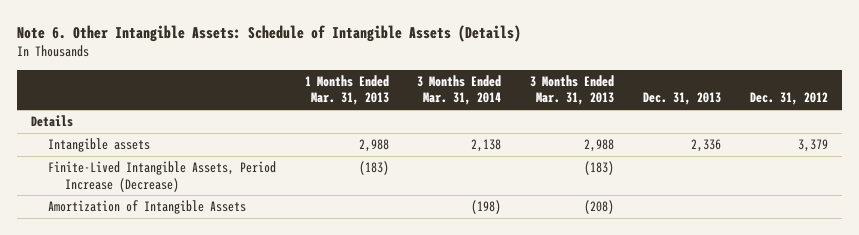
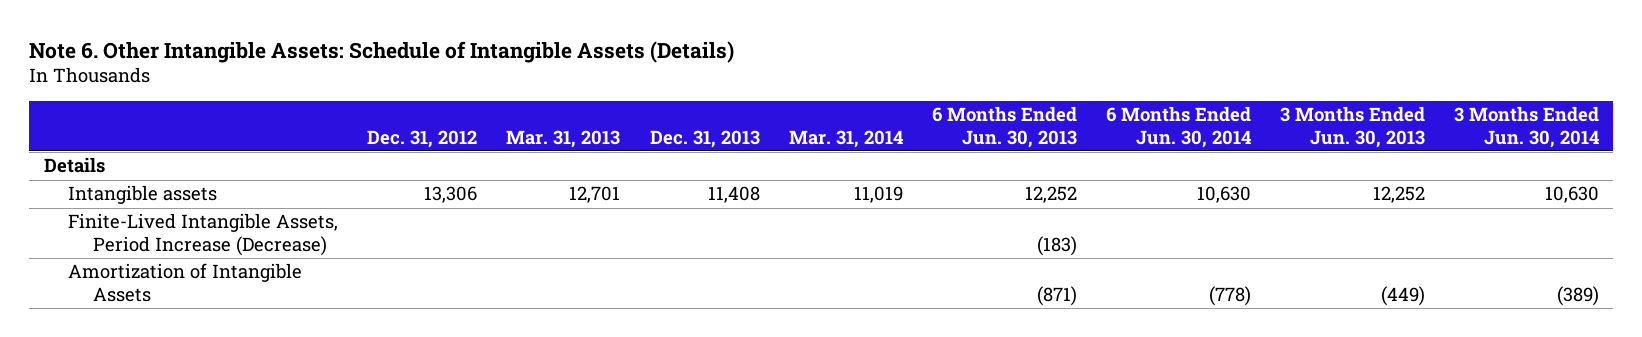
[304,74,389,106] 1 Months Ended Mar. 31, 2013 -> none
[417,74,502,106] 3 Months Ended Mar. 31, 2014 -> none
[530,74,615,106] 3 Months Ended Mar. 31, 2013 -> none
none -> [506,129,621,148] Mar. 31, 2013
none -> [788,129,903,148] Mar. 31, 2014
none -> [931,106,1077,148] 6 Months Ended Jun. 30, 2013
none -> [1105,106,1251,148] 6 Months Ended Jun. 30, 2014
none -> [1279,106,1425,148] 3 Months Ended Jun. 30, 2013
none -> [1453,106,1599,148] 3 Months Ended Jun. 30, 2014
[690,139,721,153] 2,336 -> [707,186,760,204] 11,408
[797,139,828,153] 3,379 -> [424,186,478,204] 13,306

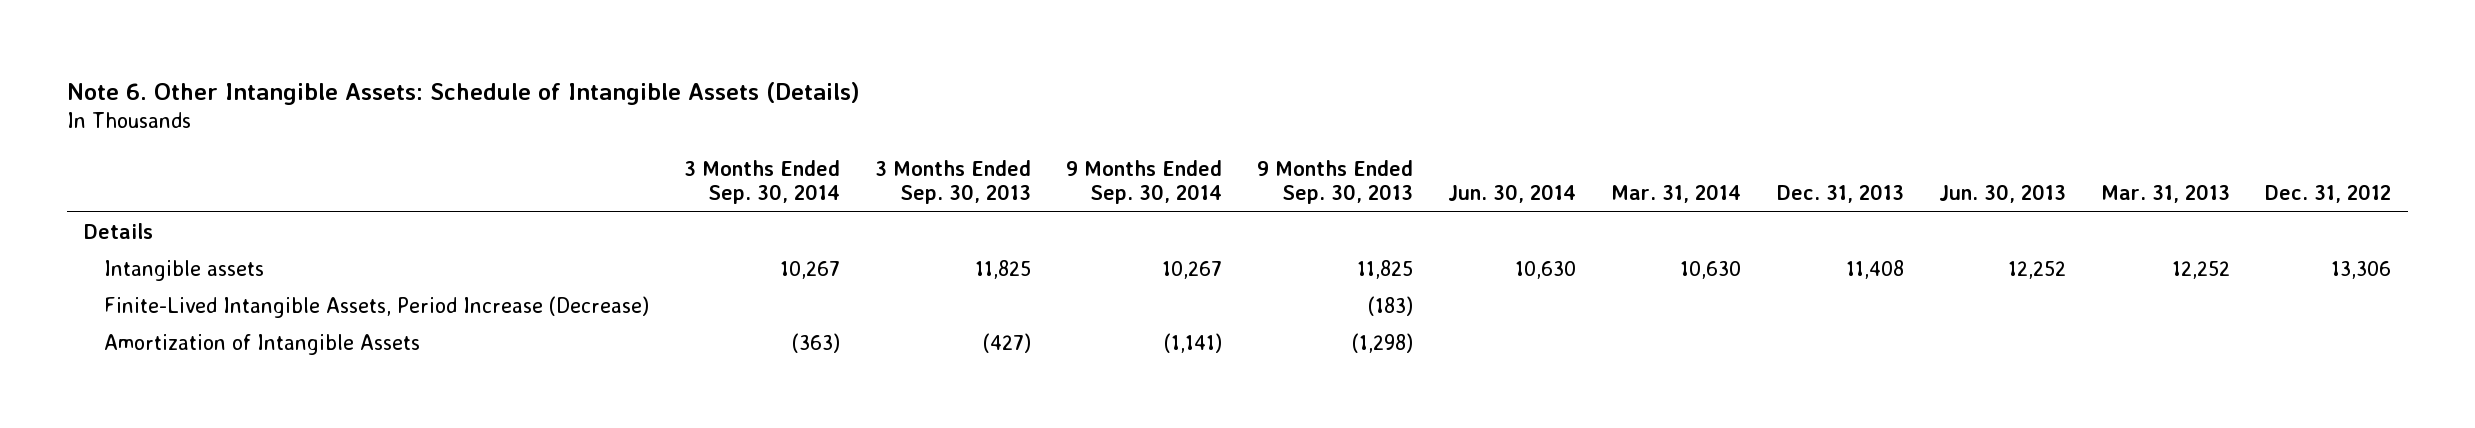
[931,106,1077,148] 6 Months Ended Jun. 30, 2013 -> none
[1105,106,1251,148] 6 Months Ended Jun. 30, 2014 -> none
[1279,106,1425,148] 3 Months Ended Jun. 30, 2013 -> none
[1453,106,1599,148] 3 Months Ended Jun. 30, 2014 -> none
none -> [683,159,840,205] 3 Months Ended Sep. 30, 2014
none -> [874,159,1031,205] 3 Months Ended Sep. 30, 2013
none -> [1066,159,1223,205] 9 Months Ended Sep. 30, 2014
none -> [1257,159,1414,205] 9 Months Ended Sep. 30, 2013
none -> [1448,184,1577,204] Jun. 30, 2014
none -> [1938,184,2066,204] Jun. 30, 2013
[569,186,621,204] 12,701 -> [2171,260,2230,279] 12,252
[853,186,903,204] 11,019 -> [1680,260,1742,279] 10,630

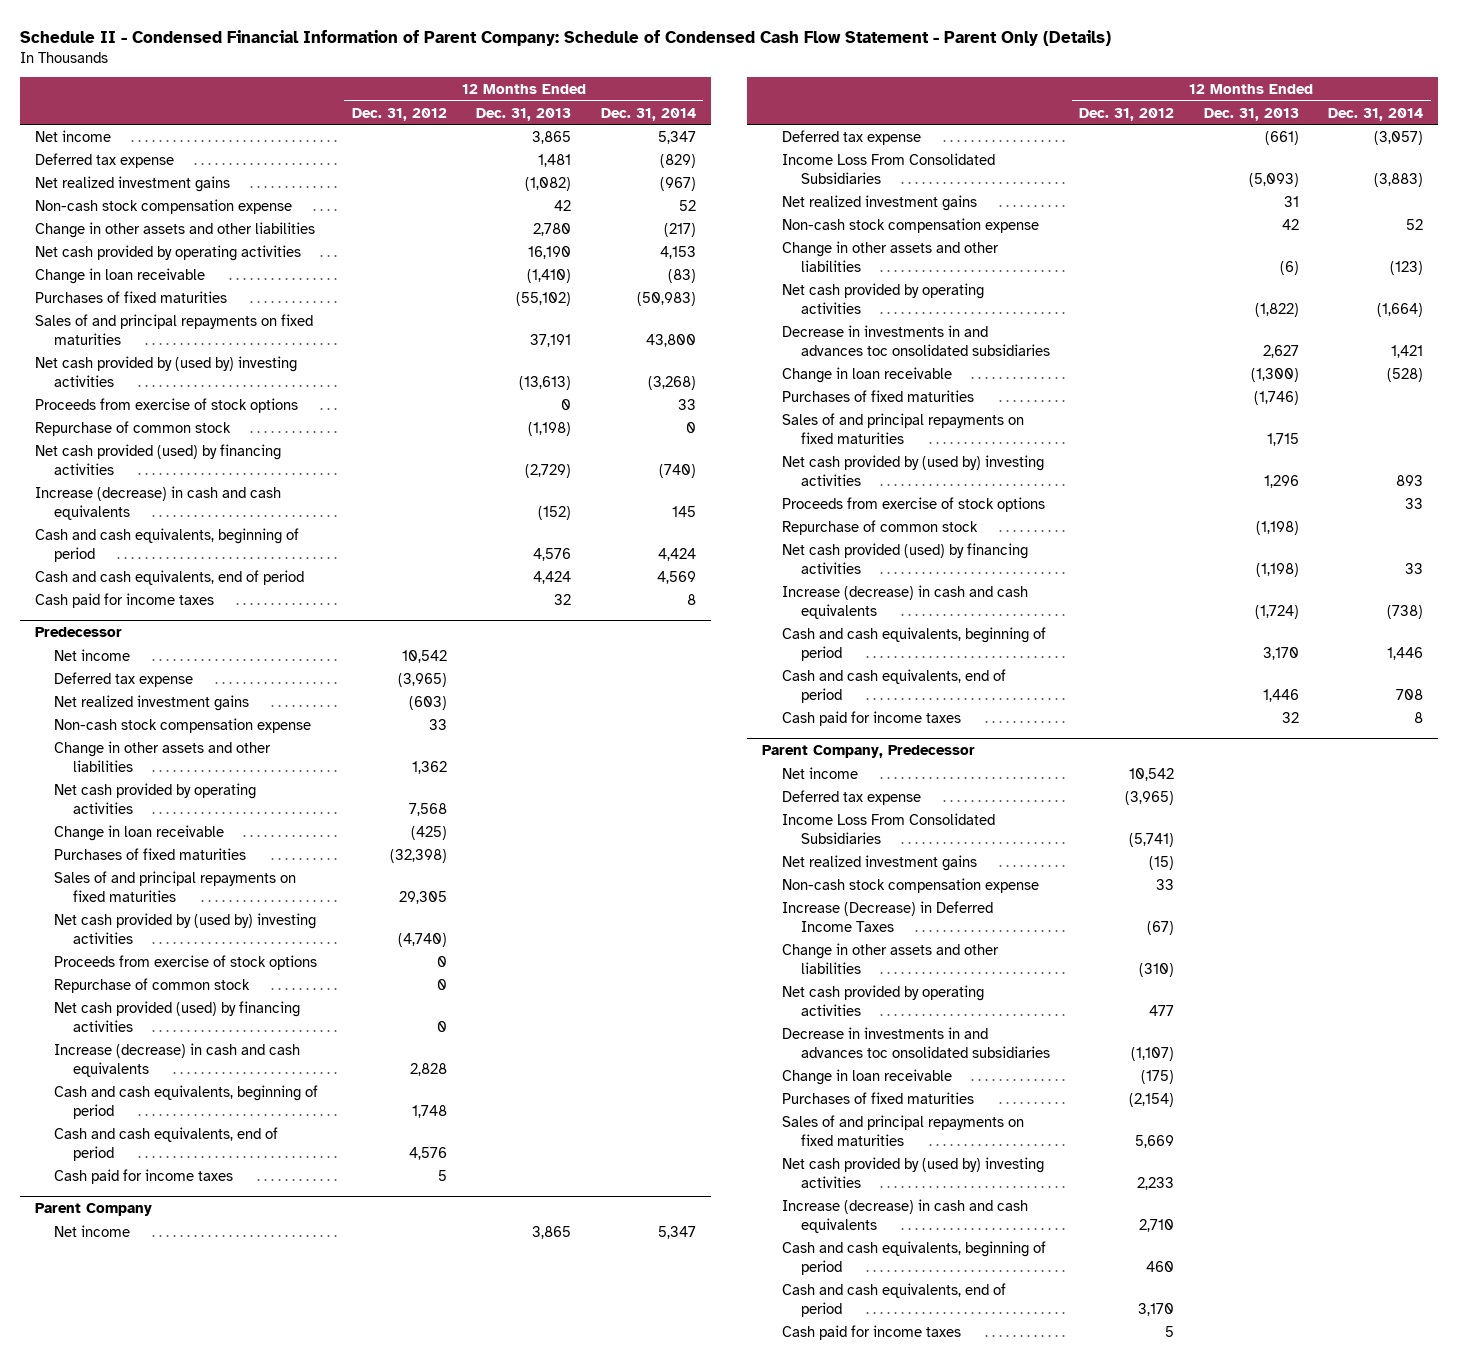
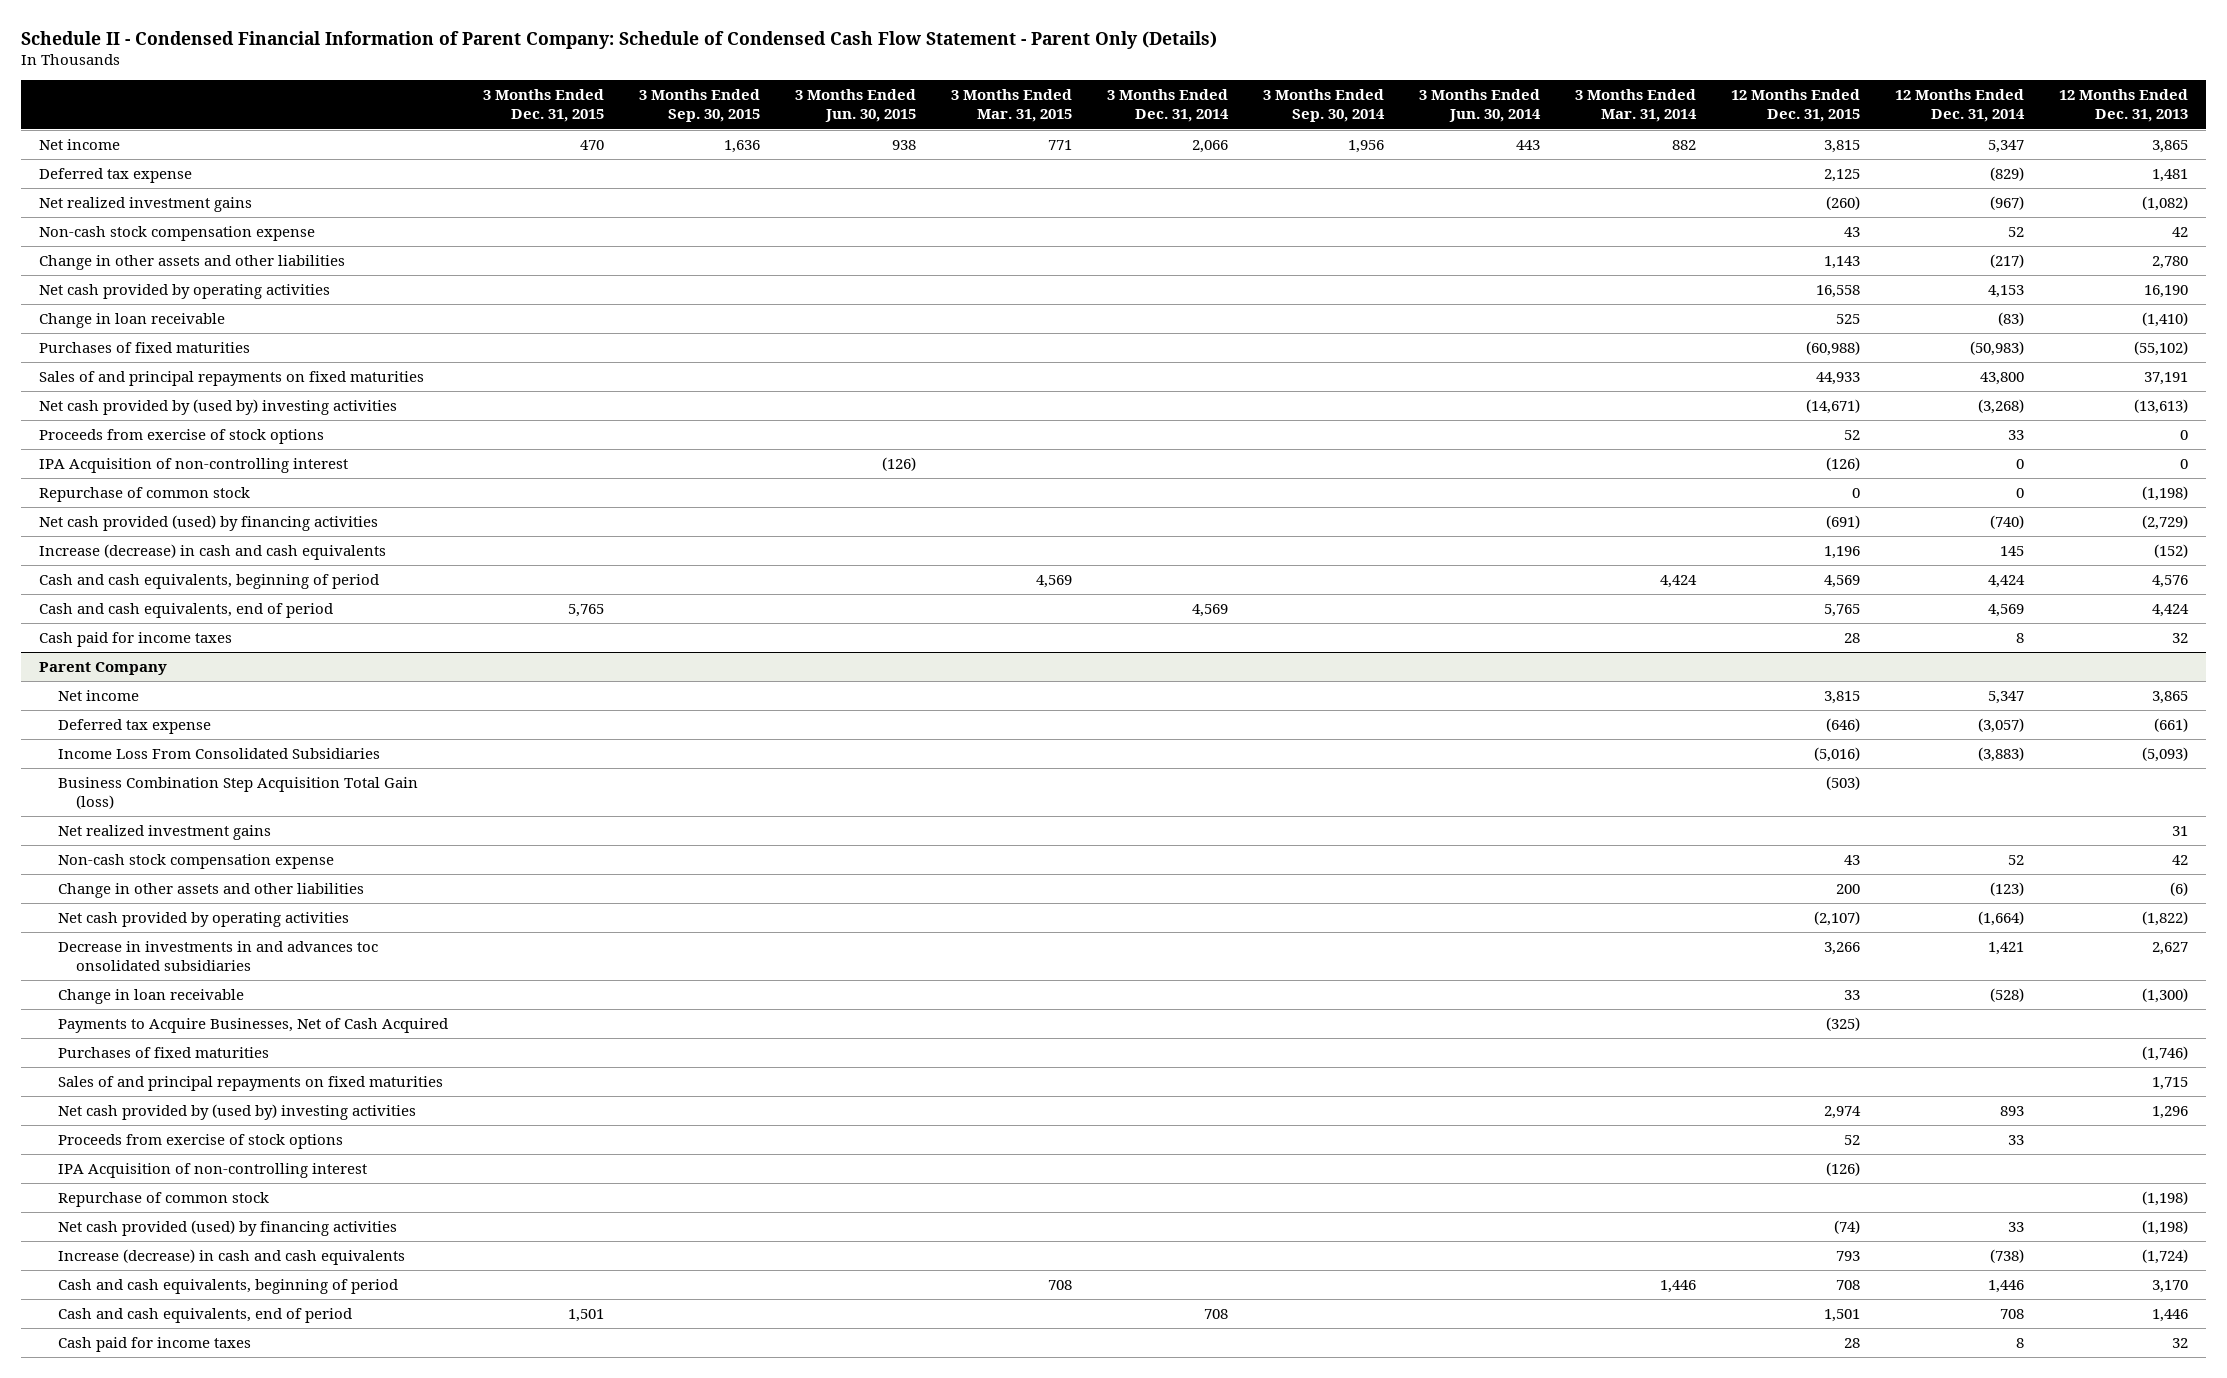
[351,107,447,121] Dec. 31, 2012 -> none
none -> [482,89,604,123] 3 Months Ended Dec. 31, 2015
none -> [638,89,760,123] 3 Months Ended Sep. 30, 2015
none -> [794,89,916,123] 3 Months Ended Jun. 30, 2015
none -> [950,89,1072,123] 3 Months Ended Mar. 31, 2015
none -> [1106,89,1229,123] 3 Months Ended Dec. 31, 2014
none -> [1262,89,1385,123] 3 Months Ended Sep. 30, 2014
none -> [1418,89,1541,123] 3 Months Ended Jun. 30, 2014
none -> [1574,89,1697,123] 3 Months Ended Mar. 31, 2014
none -> [1730,89,1860,123] 12 Months Ended Dec. 31, 2015
none -> [39,457,349,473] IPA Acquisition of non-controlling interest
[34,627,122,638] Predecessor -> none
[54,648,131,661] Net income -> none
[54,671,194,687] Deferred tax expense -> none
[54,694,250,711] Net realized investment gains -> none
[54,717,312,733] Non-cash stock compensation expense -> none
[54,740,272,772] Change in other assets and other liabilities -> none
[54,782,257,814] Net cash provided by operating activities -> none
[54,824,225,841] Change in loan receivable -> none
[54,847,247,860] Purchases of fixed maturities -> none
[54,870,297,902] Sales of and principal repayments on fixed maturities -> none
[54,912,317,944] Net cash provided by (used by) investing activities -> none
[54,954,318,970] Proceeds from exercise of stock options -> none
[54,977,251,993] Repurchase of common stock -> none
[54,1000,301,1032] Net cash provided (used) by financing activities -> none
[54,1042,301,1077] Increase (decrease) in cash and cash equivalents -> none
[54,1084,319,1119] Cash and cash equivalents, beginning of period -> none
[54,1126,279,1161] Cash and cash equivalents, end of period -> none
[54,1168,234,1184] Cash paid for income taxes -> none
none -> [57,776,418,810] Business Combination Step Acquisition Total Gain (loss)
none -> [57,1017,448,1033] Payments to Acquire Businesses, Net of Cash Acquired
none -> [57,1162,367,1178] IPA Acquisition of non-controlling interest
[762,745,976,759] Parent Company, Predecessor -> none
[781,766,858,779] Net income -> none
[781,789,921,805] Deferred tax expense -> none
[781,812,995,844] Income Loss From Consolidated Subsidiaries -> none
[781,854,977,871] Net realized investment gains -> none
[781,877,1039,893] Non-cash stock compensation expense -> none
[781,900,993,932] Increase (Decrease) in Deferred Income Taxes -> none
[781,942,999,974] Change in other assets and other liabilities -> none
[781,984,984,1016] Net cash provided by operating activities -> none
[781,1026,1050,1058] Decrease in investments in and advances toc onsolidated subsidiaries -> none
[781,1068,952,1085] Change in loan receivable -> none
[781,1091,974,1104] Purchases of fixed maturities -> none
[781,1114,1024,1146] Sales of and principal repayments on fixed maturities -> none
[781,1156,1044,1188] Net cash provided by (used by) investing activities -> none
[781,1198,1028,1233] Increase (decrease) in cash and cash equivalents -> none
[781,1240,1046,1275] Cash and cash equivalents, beginning of period -> none
[781,1282,1006,1317] Cash and cash equivalents, end of period -> none
[781,1324,961,1340] Cash paid for income taxes -> none

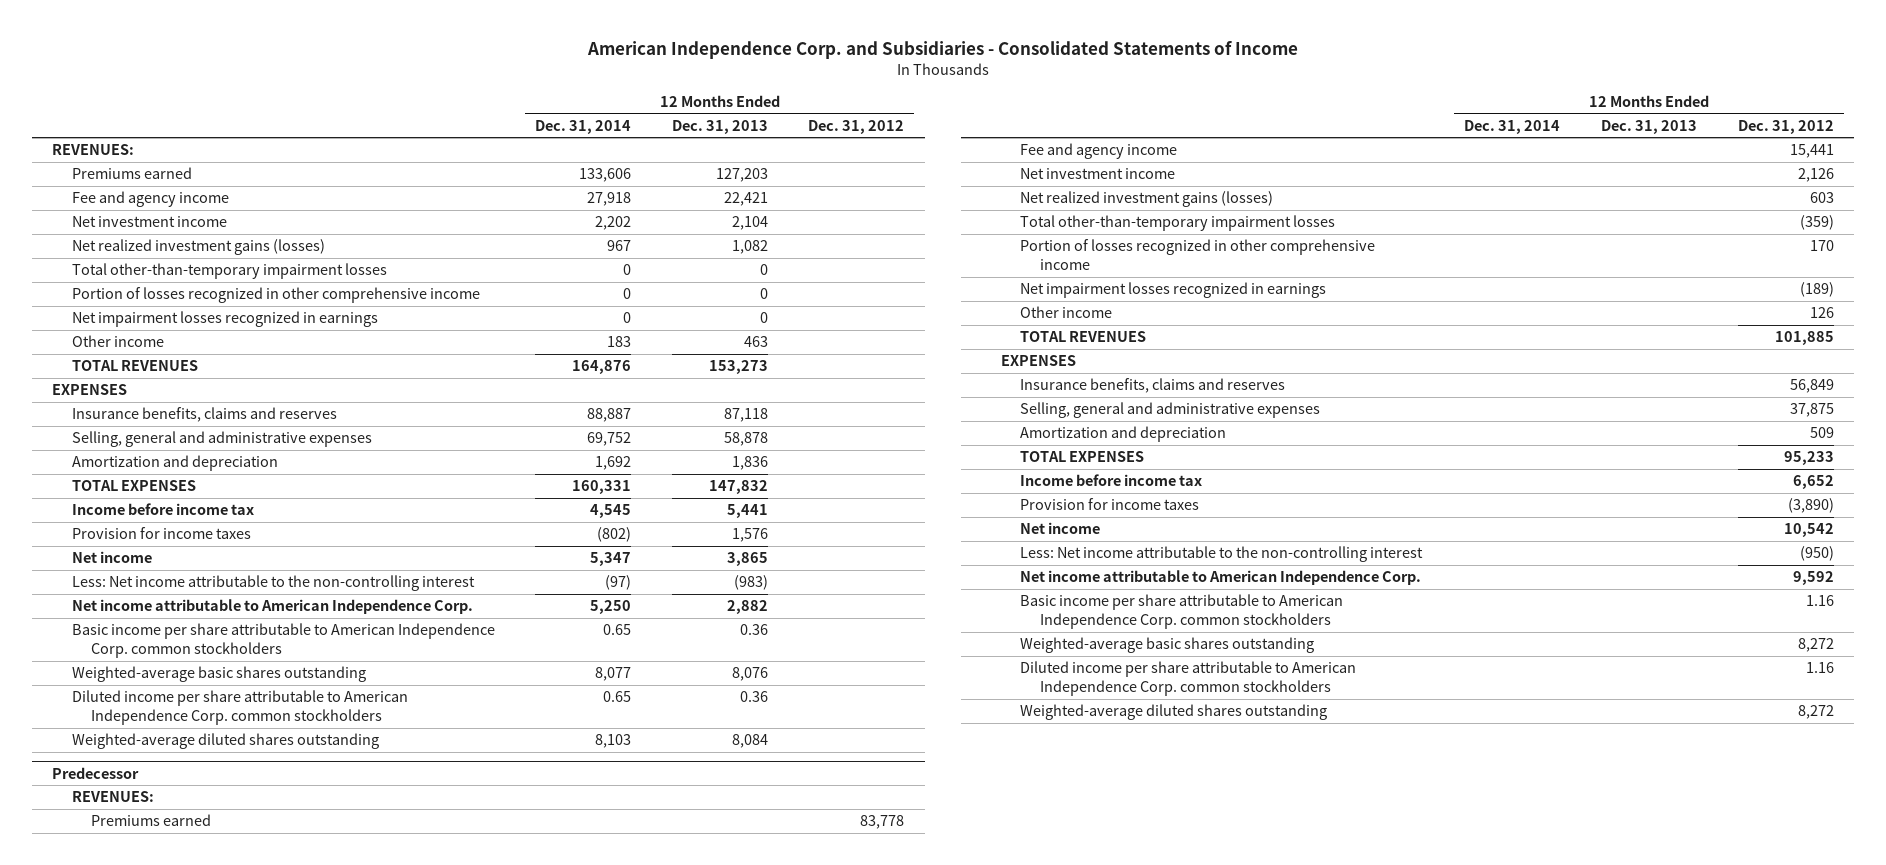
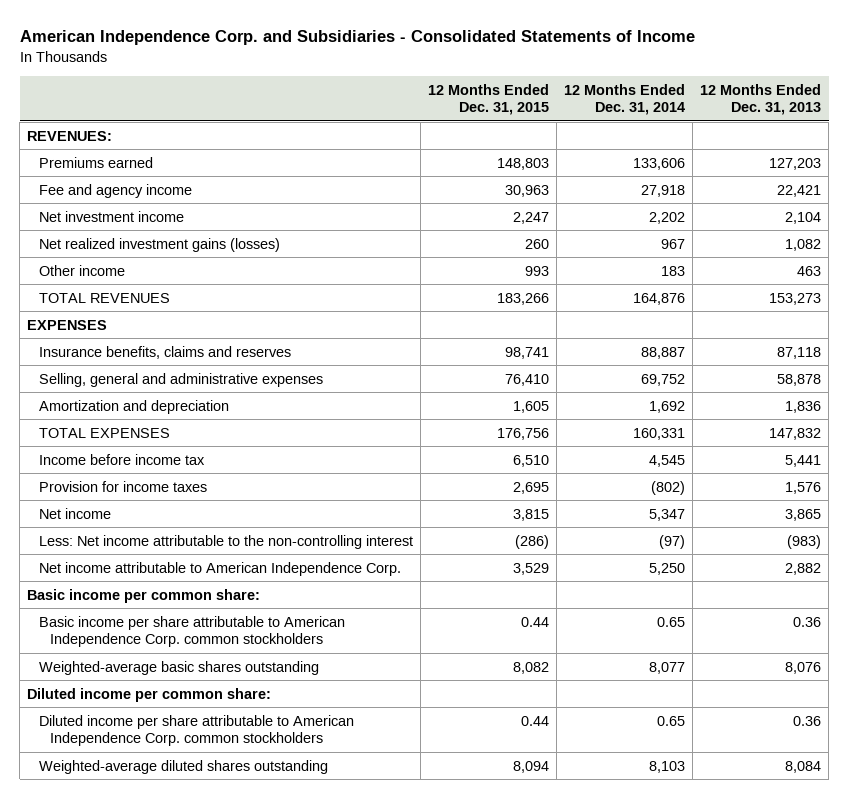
[808,119,905,134] Dec. 31, 2012 -> none
none -> [427,83,549,116] 12 Months Ended Dec. 31, 2015
[71,263,387,280] Total other-than-temporary impairment losses -> none
[71,287,480,304] Portion of losses recognized in other comprehensive income -> none
[71,311,378,328] Net impairment losses recognized in earnings -> none
none -> [27,588,261,603] Basic income per common share:
none -> [27,687,272,702] Diluted income per common share:
[52,766,140,779] Predecessor -> none
[71,791,154,803] REVENUES: -> none
[91,814,212,827] Premiums earned -> none
[1020,143,1178,160] Fee and agency income -> none
[1020,168,1176,180] Net investment income -> none
[1020,191,1274,208] Net realized investment gains (losses) -> none
[1020,215,1336,232] Total other-than-temporary impairment losses -> none
[1020,239,1376,271] Portion of losses recognized in other comprehensive income -> none
[1020,282,1327,299] Net impairment losses recognized in earnings -> none
[1020,306,1113,319] Other income -> none
[1020,331,1147,343] TOTAL REVENUES -> none
[1000,355,1076,367] EXPENSES -> none
[1020,378,1286,394] Insurance benefits, claims and reserves -> none
[1020,402,1321,419] Selling, general and administrative expenses -> none
[1020,426,1227,443] Amortization and depreciation -> none
[1020,451,1145,463] TOTAL EXPENSES -> none
[1020,474,1203,487] Income before income tax -> none
[1020,498,1200,511] Provision for income taxes -> none
[1020,522,1101,535] Net income -> none
[1020,546,1424,563] Less: Net income attributable to the non-controlling interest -> none
[1020,570,1422,586] Net income attributable to American Independence Corp. -> none
[1020,594,1344,630] Basic income per share attributable to American Independence Corp. common stockholders -> none
[1020,637,1315,654] Weighted-average basic shares outstanding -> none
[1020,661,1357,697] Diluted income per share attributable to American Independence Corp. common stockholders -> none
[1020,704,1328,721] Weighted-average diluted shares outstanding -> none

